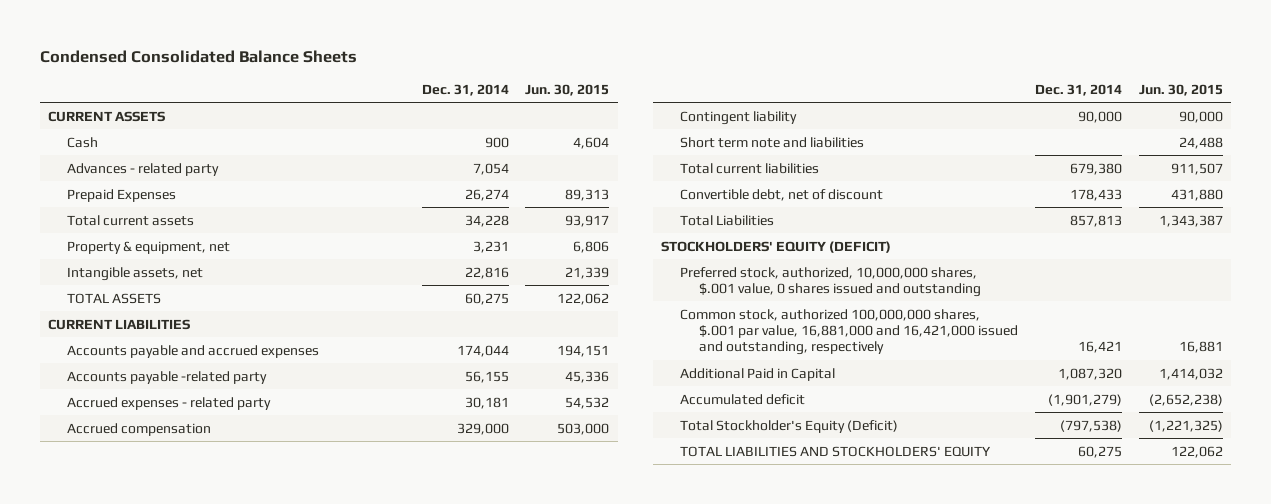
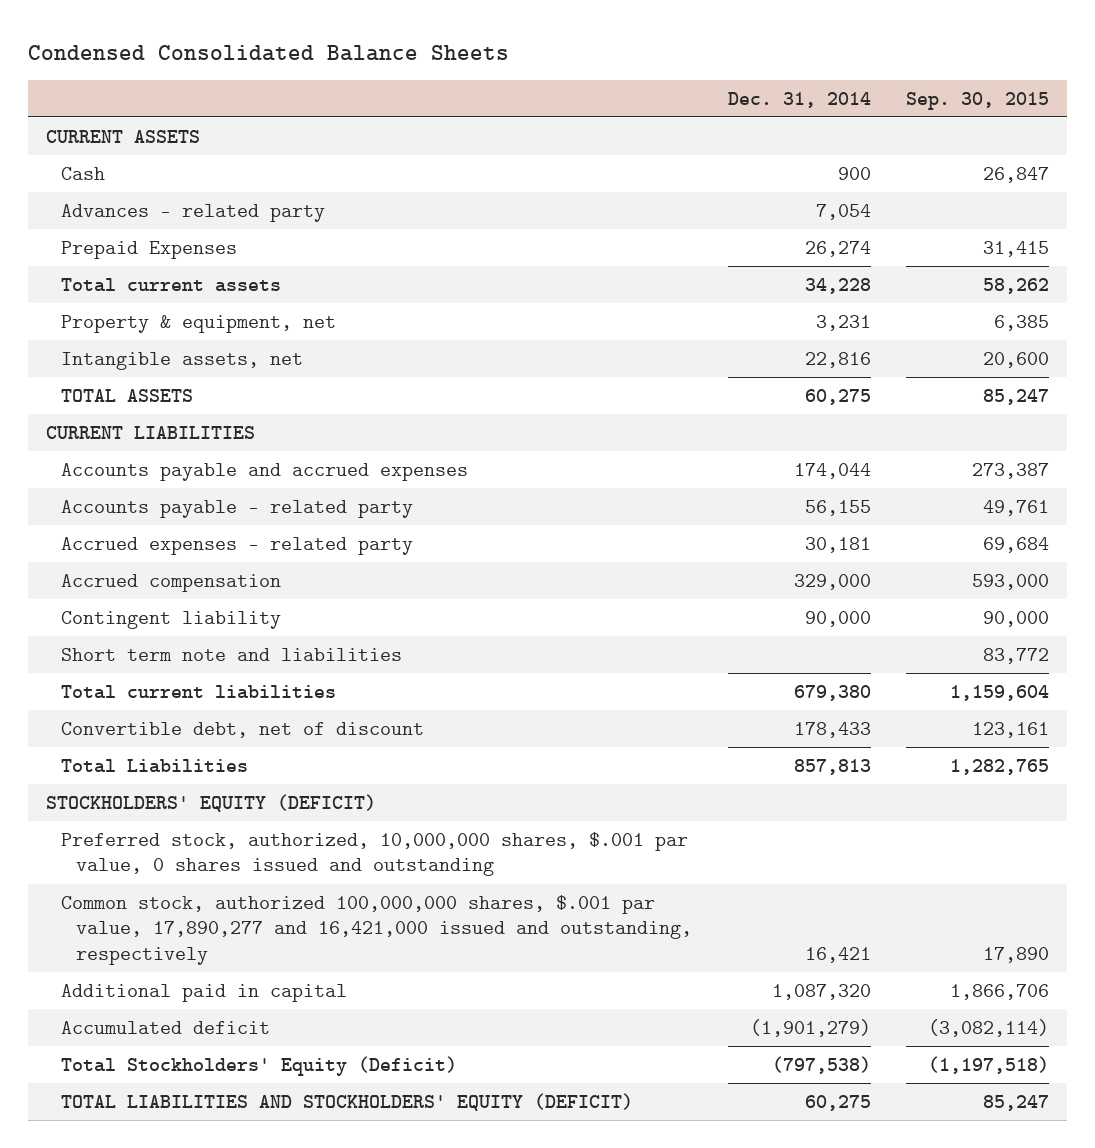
[525,83,610,96] Jun. 30, 2015 -> none
none -> [906,91,1050,110] Sep. 30, 2015
[67,370,268,384] Accounts payable -related party -> [60,499,413,518] Accounts payable - related party
[680,266,982,297] Preferred stock, authorized, 10,000,000 shares, $.001 value, 0 shares issued and outstanding -> [60,831,688,877] Preferred stock, authorized, 10,000,000 shares, $.001 par value, 0 shares issued and outstanding
[680,308,1019,356] Common stock, authorized 100,000,000 shares, $.001 par value, 16,881,000 and 16,421,000 issued and outstanding, respectively -> [60,894,692,966] Common stock, authorized 100,000,000 shares, $.001 par value, 17,890,277 and 16,421,000 issued and outstanding, respectively
[680,367,836,381] Additional Paid in Capital -> [60,983,347,1002] Additional paid in capital
[680,419,899,433] Total Stockholder's Equity (Deficit) -> [60,1055,457,1076] Total Stockholders' Equity (Deficit)
[680,445,992,457] TOTAL LIABILITIES AND STOCKHOLDERS' EQUITY -> [60,1092,633,1111] TOTAL LIABILITIES AND STOCKHOLDERS' EQUITY (DEFICIT)

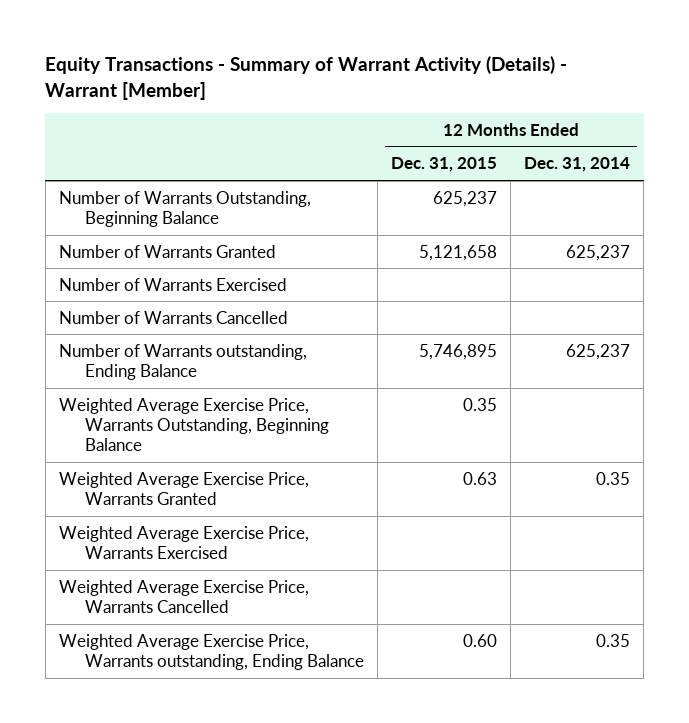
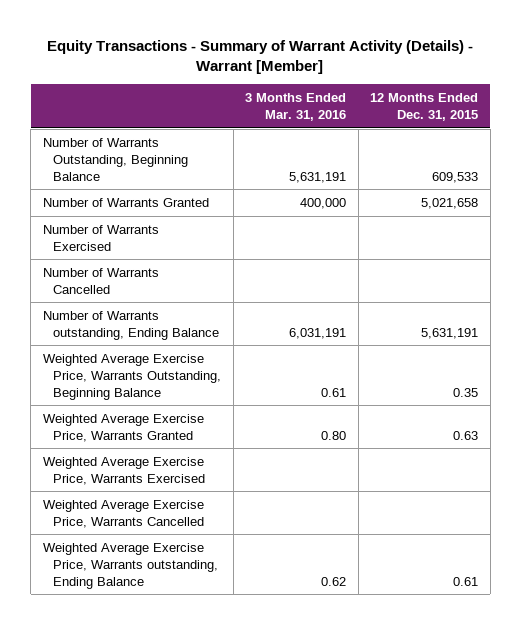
[524,157,631,173] Dec. 31, 2014 -> none
none -> [245,93,347,121] 3 Months Ended Mar. 31, 2016
[433,190,498,207] 625,237 -> [432,171,479,183] 609,533
[419,244,498,261] 5,121,658 -> [421,197,479,209] 5,021,658
[419,343,498,360] 5,746,895 -> [421,327,479,339] 5,631,191
[463,633,498,647] 0.60 -> [453,576,479,586] 0.61

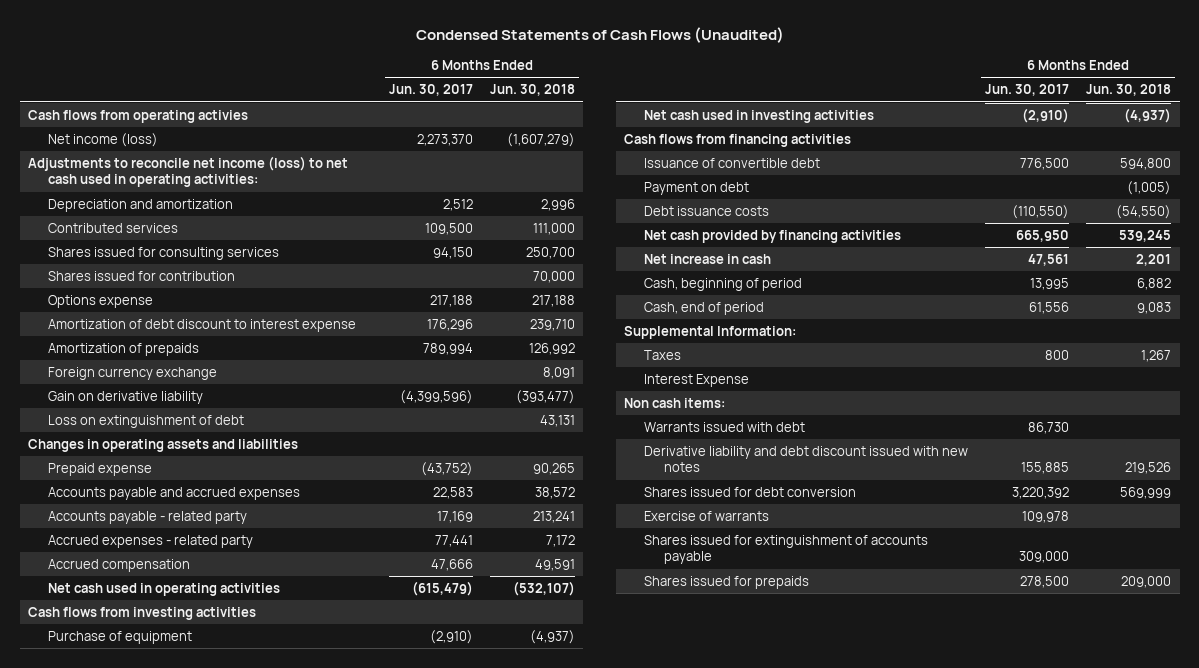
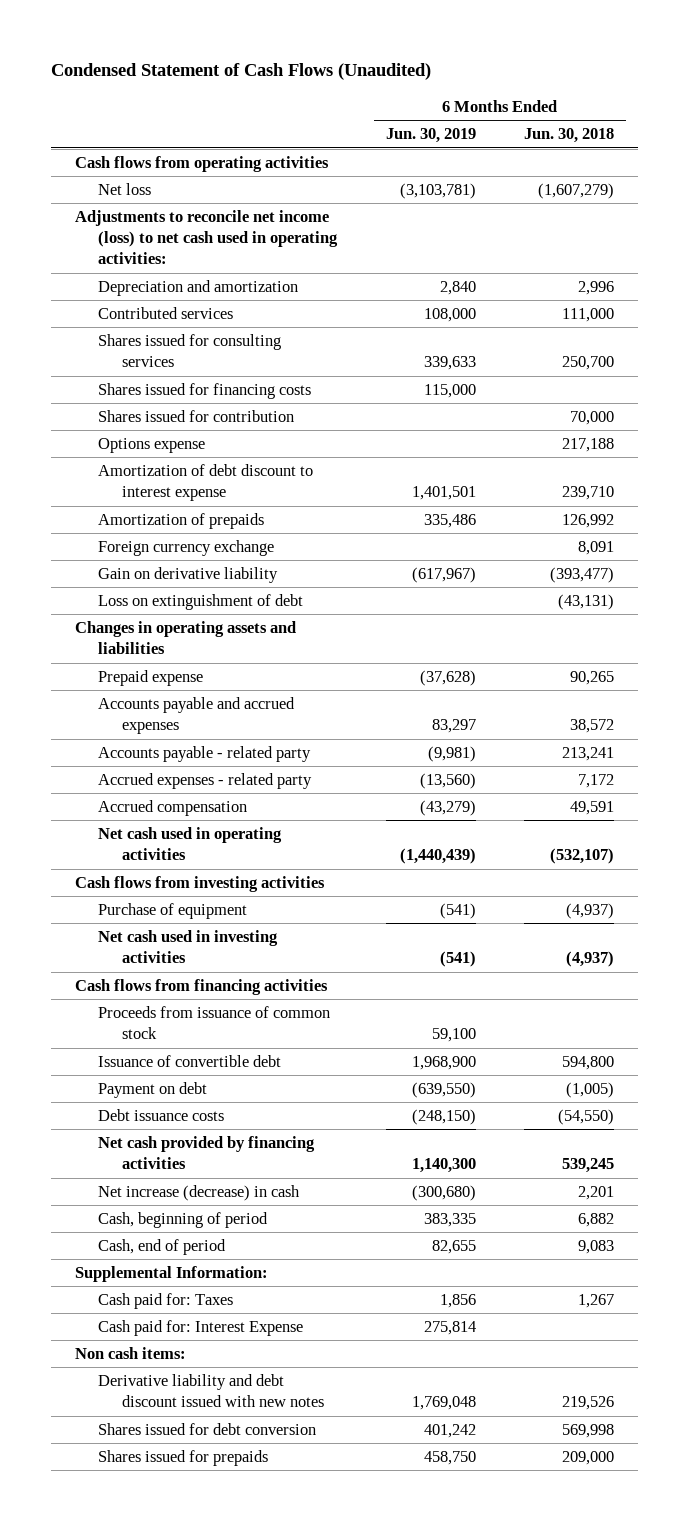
[415,27,784,44] Condensed Statements of Cash Flows (Unaudited) -> [51,63,432,81] Condensed Statement of Cash Flows (Unaudited)
[388,84,473,97] Jun. 30, 2017 -> none
none -> [385,128,476,144] Jun. 30, 2019
[28,109,249,123] Cash flows from operating activies -> [75,156,330,173] Cash flows from operating activities
[47,132,158,147] Net income (loss) -> [98,183,152,196] Net loss
none -> [98,383,312,400] Shares issued for financing costs
[539,414,575,427] 43,131 -> [557,594,614,611] (43,131)
none -> [98,1006,331,1040] Proceeds from issuance of common stock
[644,253,772,264] Net increase in cash -> [98,1185,301,1202] Net increase (decrease) in cash
[644,349,682,360] Taxes -> [98,1293,234,1310] Cash paid for: Taxes
[644,373,750,387] Interest Expense -> [98,1320,304,1337] Cash paid for: Interest Expense
[644,421,806,432] Warrants issued with debt -> none
[644,510,770,521] Exercise of warrants -> none
[644,534,929,565] Shares issued for extinguishment of accounts payable -> none
[1120,486,1172,499] 569,999 -> [561,1424,614,1439] 569,998

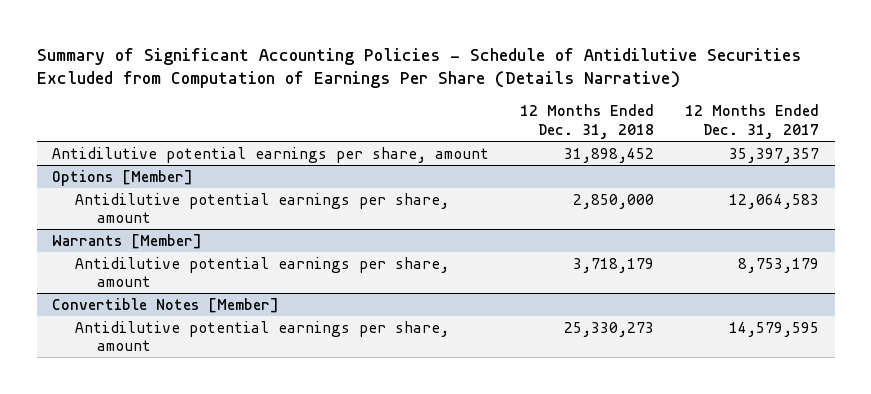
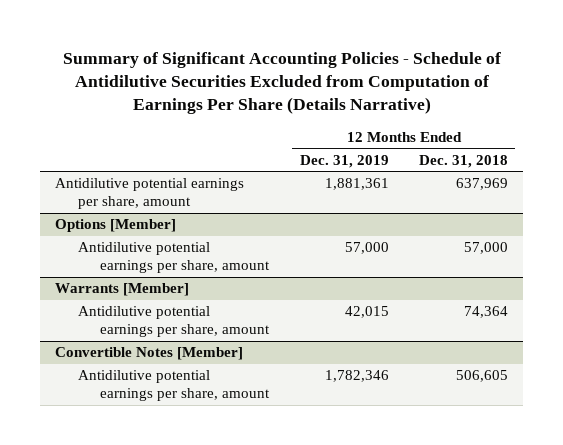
[685,104,820,140] 12 Months Ended Dec. 31, 2017 -> none
none -> [299,154,389,168] Dec. 31, 2019
[564,147,655,163] 31,898,452 -> [455,178,508,191] 637,969
[573,193,655,209] 2,850,000 -> [463,242,508,255] 57,000
[573,257,655,273] 3,718,179 -> [463,306,508,319] 74,364
[564,321,655,337] 25,330,273 -> [455,370,508,383] 506,605

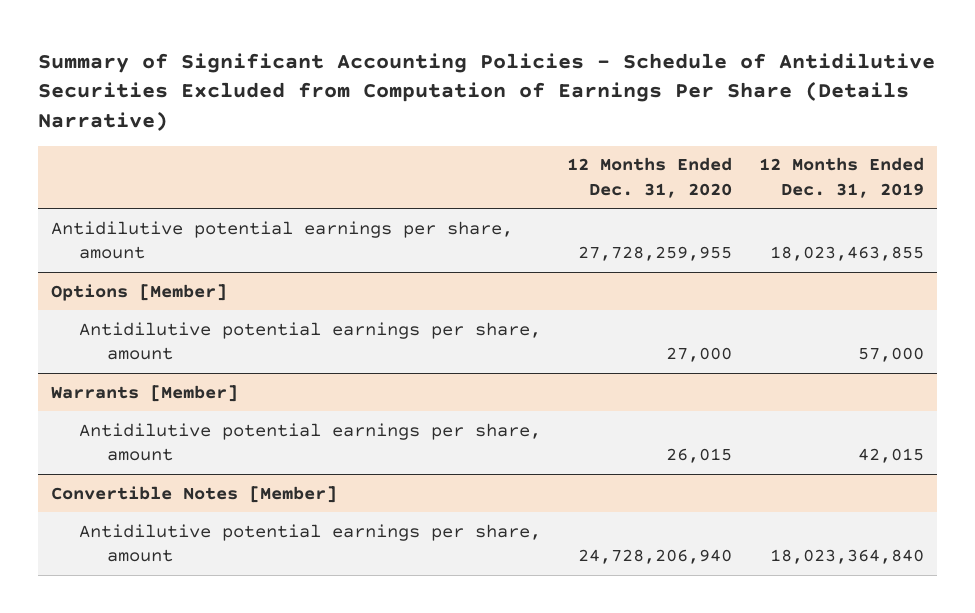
[418,154,508,168] Dec. 31, 2018 -> none
none -> [567,157,733,198] 12 Months Ended Dec. 31, 2020
[324,178,389,191] 1,881,361 -> [769,246,924,262] 18,023,463,855
[324,370,389,383] 1,782,346 -> [769,549,924,565] 18,023,364,840

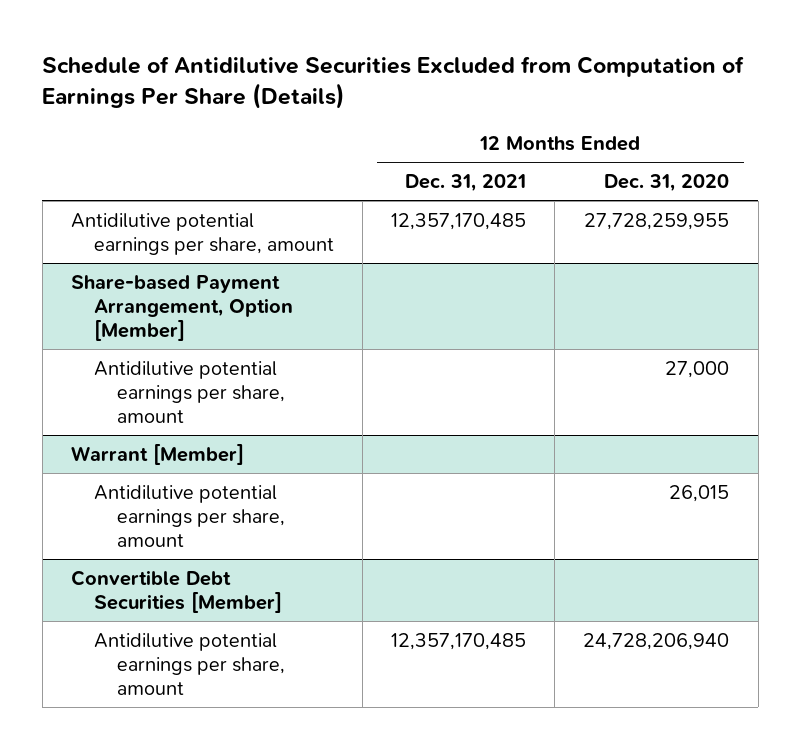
[38,52,936,131] Summary of Significant Accounting Policies - Schedule of Antidilutive Securities Excluded from Computation of Earnings Per Share (Details Narrative) -> [42,56,745,110] Schedule of Antidilutive Securities Excluded from Computation of Earnings Per Share (Details)
[758,157,924,198] 12 Months Ended Dec. 31, 2019 -> none
none -> [405,173,527,192] Dec. 31, 2021
[51,283,228,301] Options [Member] -> [70,274,293,342] Share-based Payment Arrangement, Option [Member]
[51,384,239,402] Warrants [Member] -> [70,443,244,465] Warrant [Member]
[51,485,338,503] Convertible Notes [Member] -> [70,569,282,613] Convertible Debt Securities [Member]

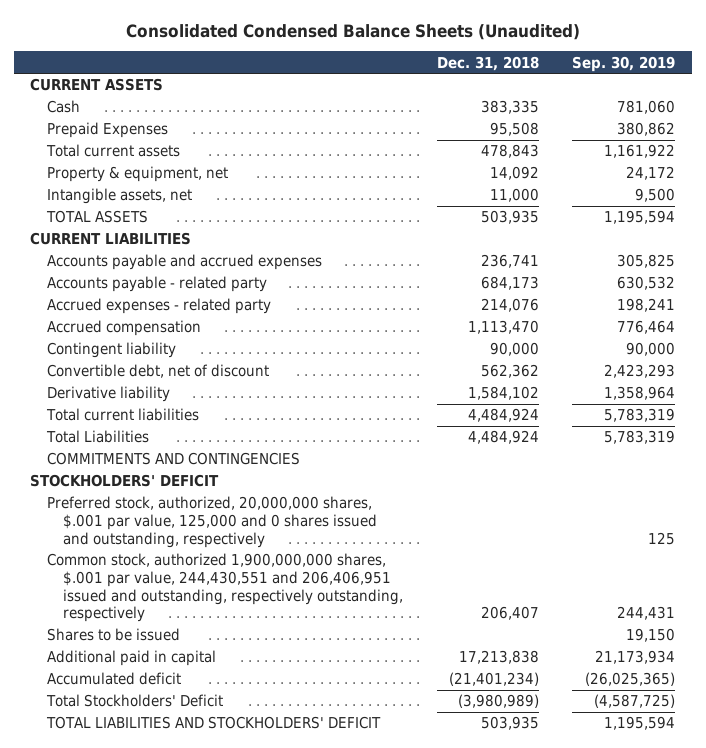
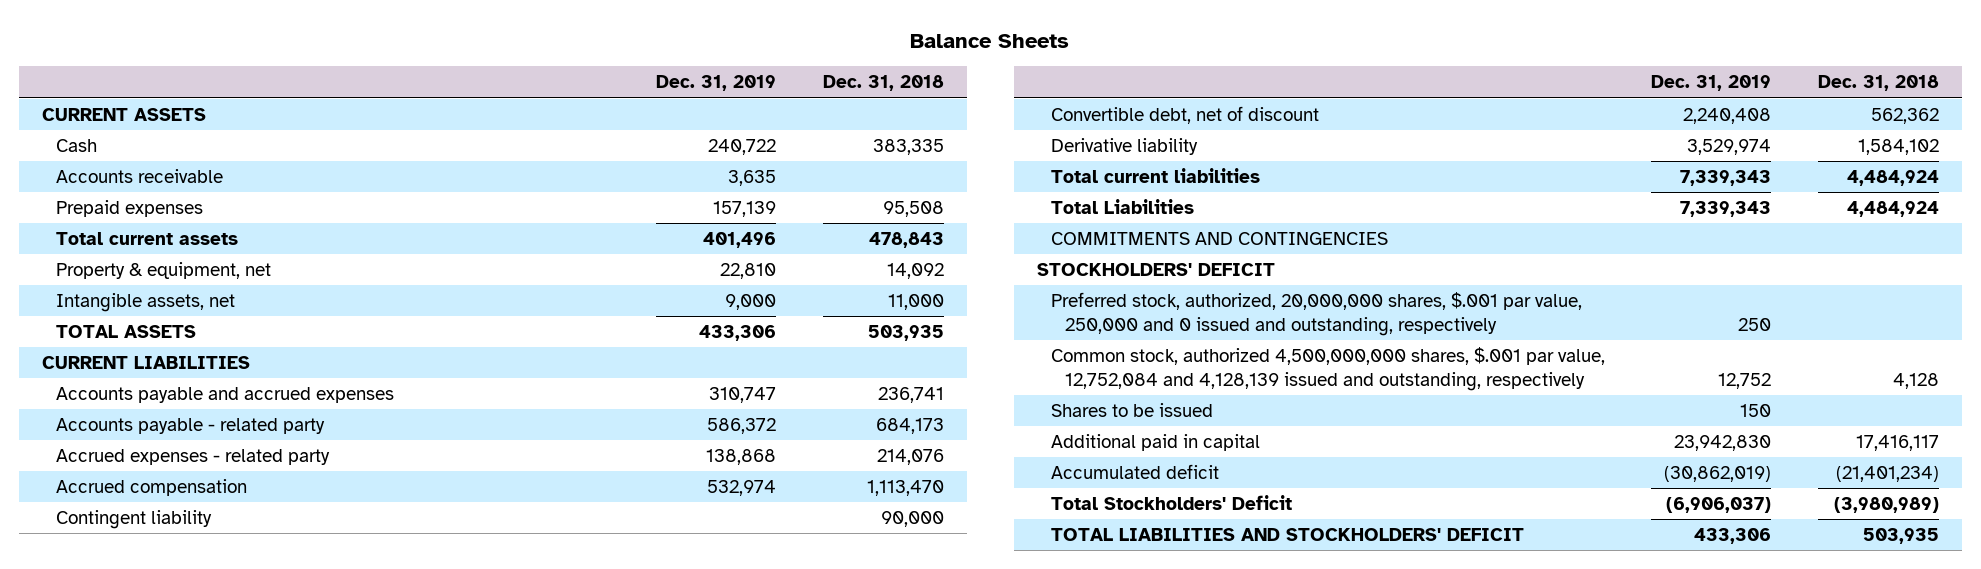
[125,23,580,40] Consolidated Condensed Balance Sheets (Unaudited) -> [910,33,1070,48] Balance Sheets
[572,55,676,72] Sep. 30, 2019 -> none
none -> [656,75,777,92] Dec. 31, 2019
none -> [55,168,223,183] Accounts receivable
[46,122,168,139] Prepaid Expenses -> [55,199,203,217] Prepaid expenses
[46,496,377,548] Preferred stock, authorized, 20,000,000 shares, $.001 par value, 125,000 and 0 shares issued and outstanding, respectively -> [1050,291,1582,336] Preferred stock, authorized, 20,000,000 shares, $.001 par value, 250,000 and 0 issued and outstanding, respectively
[46,553,403,623] Common stock, authorized 1,900,000,000 shares, $.001 par value, 244,430,551 and 206,406,951 issued and outstanding, respectively outstanding, respectively -> [1050,346,1605,391] Common stock, authorized 4,500,000,000 shares, $.001 par value, 12,752,084 and 4,128,139 issued and outstanding, respectively
[480,606,539,621] 206,407 -> [1892,372,1939,389] 4,128
[458,650,539,665] 17,213,838 -> [1855,434,1939,451] 17,416,117

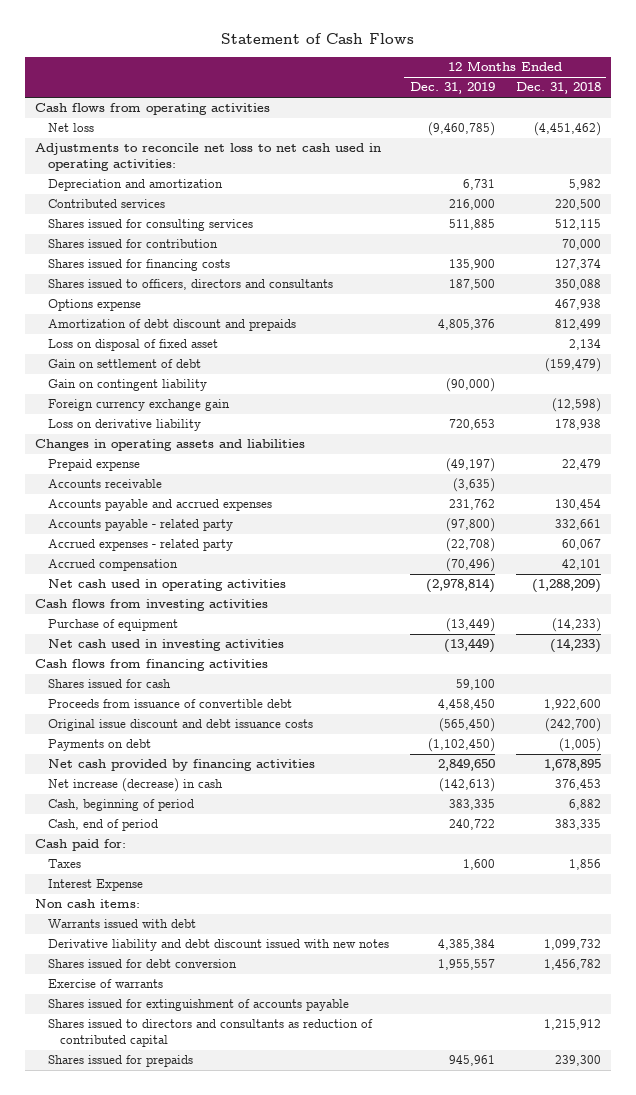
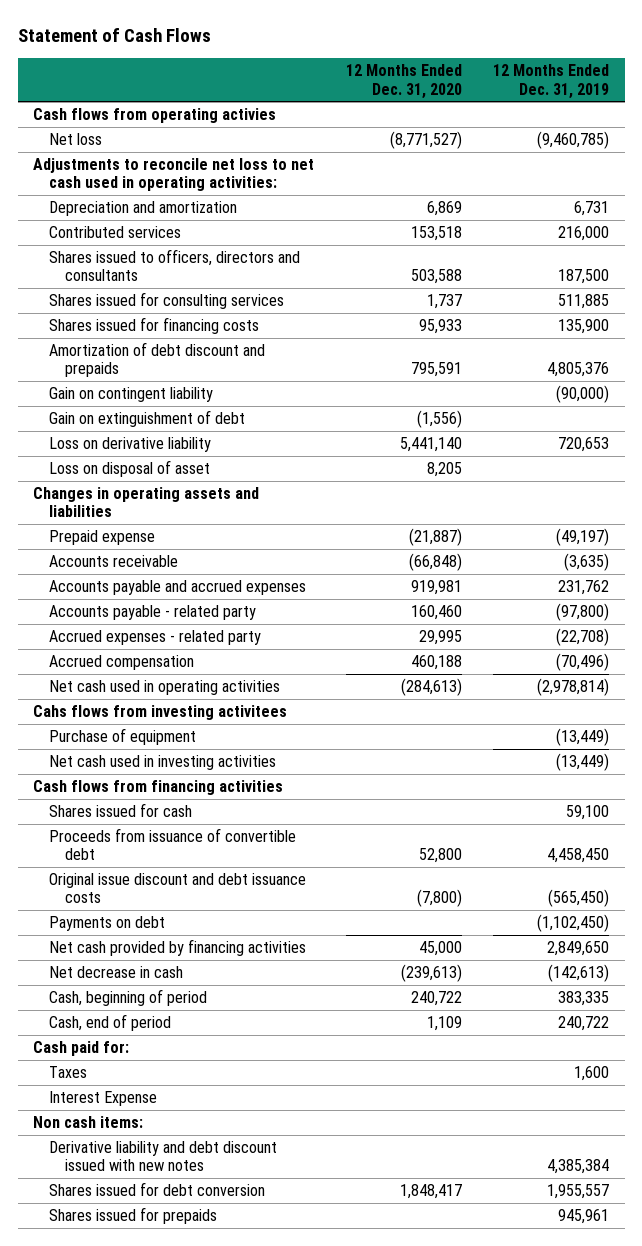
[515,82,601,95] Dec. 31, 2018 -> none
none -> [345,64,462,99] 12 Months Ended Dec. 31, 2020
[35,103,271,116] Cash flows from operating activities -> [33,107,277,123] Cash flows from operating activies
[47,279,333,291] Shares issued to officers, directors and consultants -> [49,248,301,282] Shares issued to officers, directors and consultants
[47,239,218,249] Shares issued for contribution -> none
[47,299,141,312] Options expense -> none
[47,339,218,352] Loss on disposal of fixed asset -> none
[47,359,201,369] Gain on settlement of debt -> none
[47,399,230,412] Foreign currency exchange gain -> none
none -> [49,409,246,427] Gain on extinguishment of debt
none -> [49,459,211,477] Loss on disposal of asset
[35,599,269,612] Cash flows from investing activities -> [33,704,288,720] Cahs flows from investing activitees
[47,778,223,793] Net increase (decrease) in cash -> [49,965,184,978] Net decrease in cash
[47,919,196,929] Warrants issued with debt -> none
[47,979,163,989] Exercise of warrants -> none
[47,999,349,1012] Shares issued for extinguishment of accounts payable -> none
[47,1019,373,1048] Shares issued to directors and consultants as reduction of contributed capital -> none

